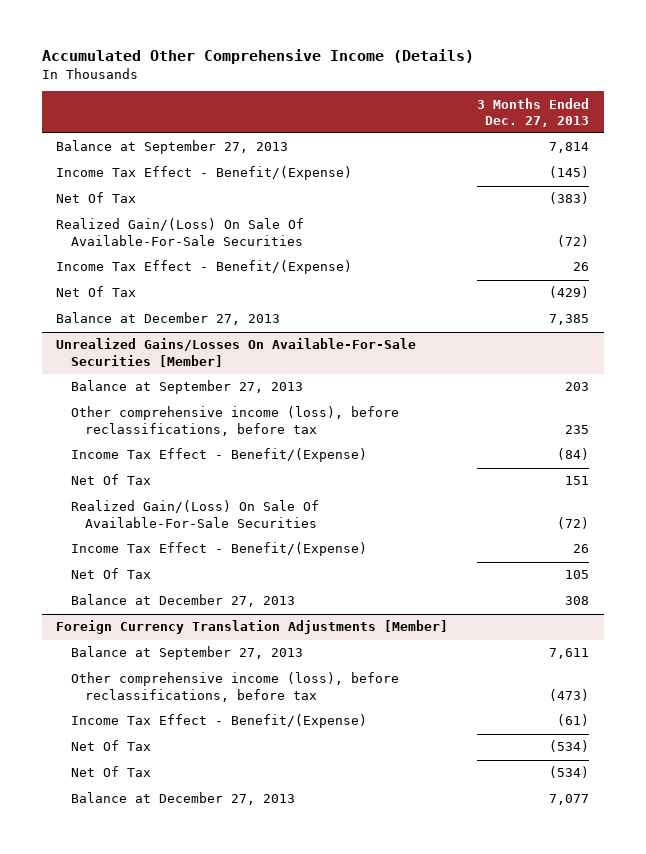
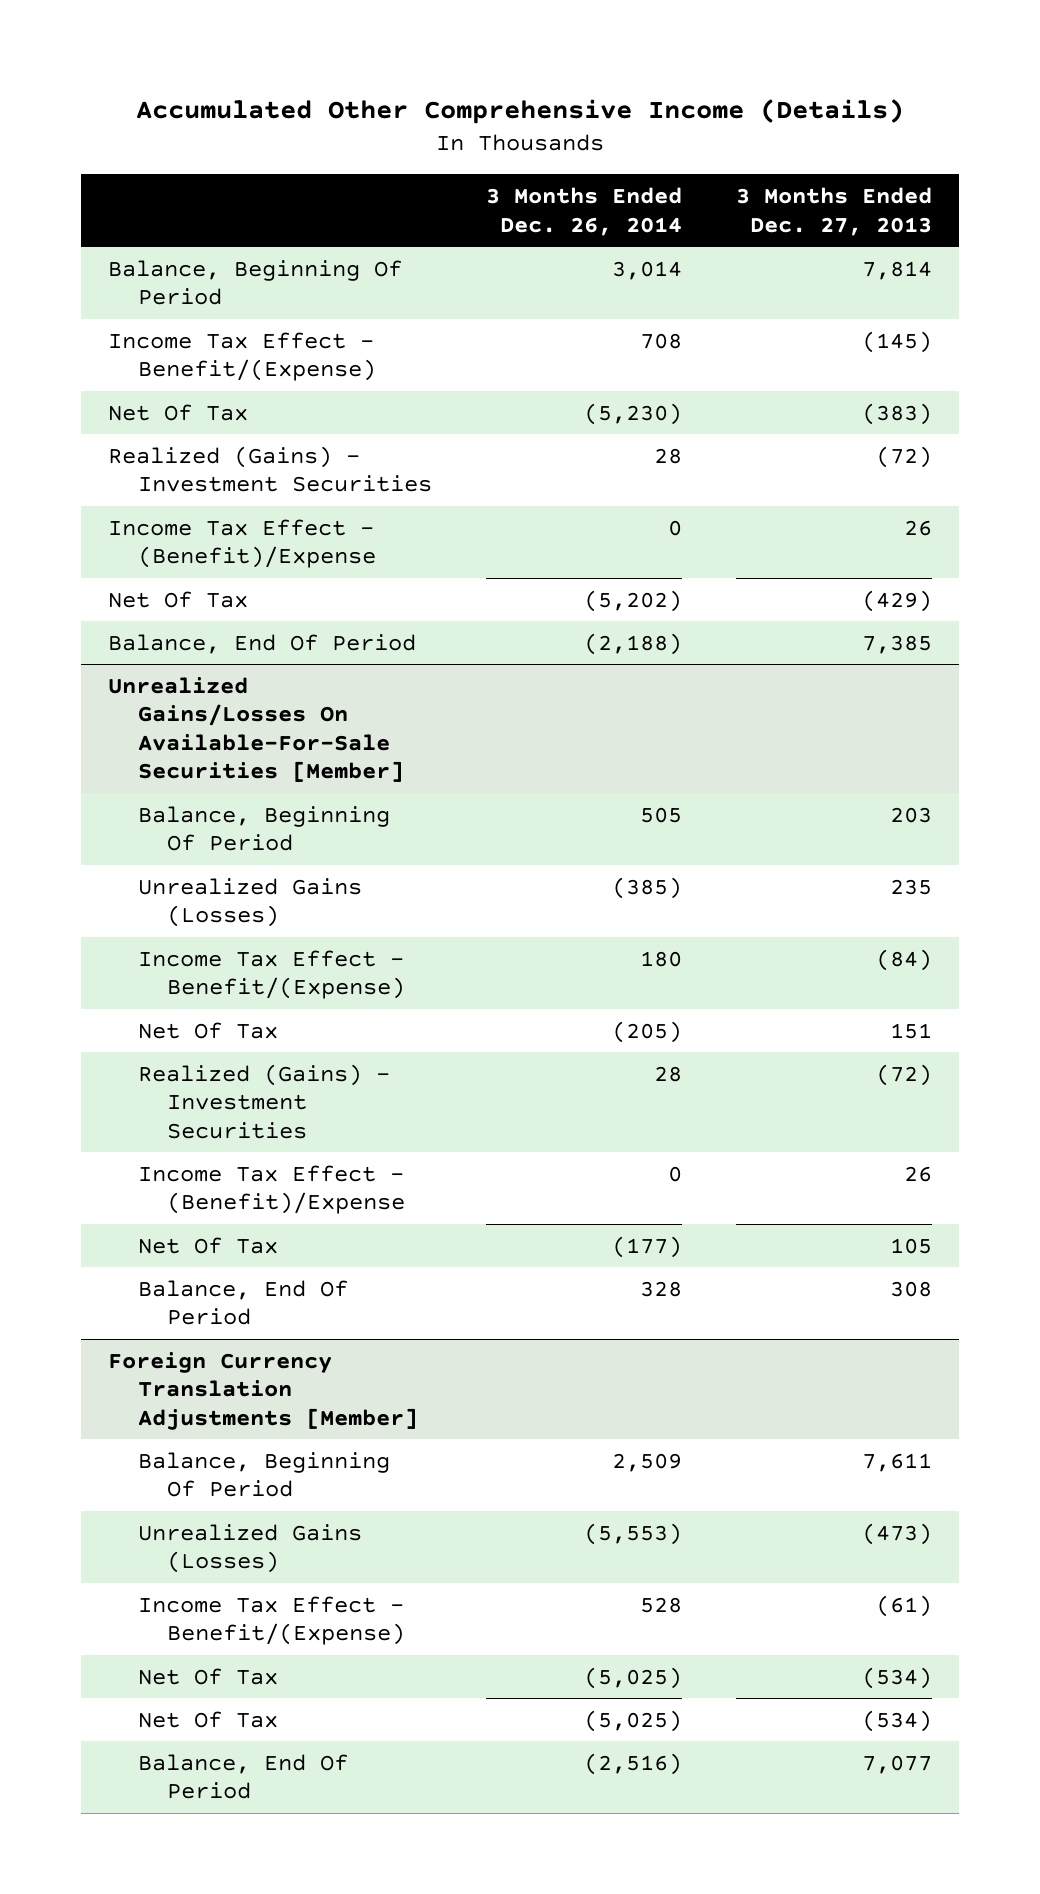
none -> [485,187,682,236] 3 Months Ended Dec. 26, 2014
[56,140,289,155] Balance at September 27, 2013 -> [107,259,402,306] Balance, Beginning Of Period
[56,218,305,246] Realized Gain/(Loss) On Sale Of Available-For-Sale Securities -> [107,445,432,493] Realized (Gains) - Investment Securities
[56,260,353,275] Income Tax Effect - Benefit/(Expense) -> [107,518,376,569] Income Tax Effect - (Benefit)/Expense
[56,312,281,326] Balance at December 27, 2013 -> [107,633,416,654] Balance, End Of Period
[70,380,303,395] Balance at September 27, 2013 -> [137,805,390,852] Balance, Beginning Of Period
[70,406,399,436] Other comprehensive income (loss), before reclassifications, before tax -> [137,877,362,928] Unrealized Gains (Losses)
[70,500,319,528] Realized Gain/(Loss) On Sale Of Available-For-Sale Securities -> [137,1063,390,1139] Realized (Gains) - Investment Securities
[70,542,367,557] Income Tax Effect - Benefit/(Expense) -> [137,1164,406,1215] Income Tax Effect - (Benefit)/Expense
[70,594,295,608] Balance at December 27, 2013 -> [137,1279,348,1326] Balance, End Of Period
[70,646,303,661] Balance at September 27, 2013 -> [137,1451,390,1498] Balance, Beginning Of Period
[70,672,399,702] Other comprehensive income (loss), before reclassifications, before tax -> [137,1523,362,1574] Unrealized Gains (Losses)
[70,792,295,806] Balance at December 27, 2013 -> [137,1753,348,1800] Balance, End Of Period

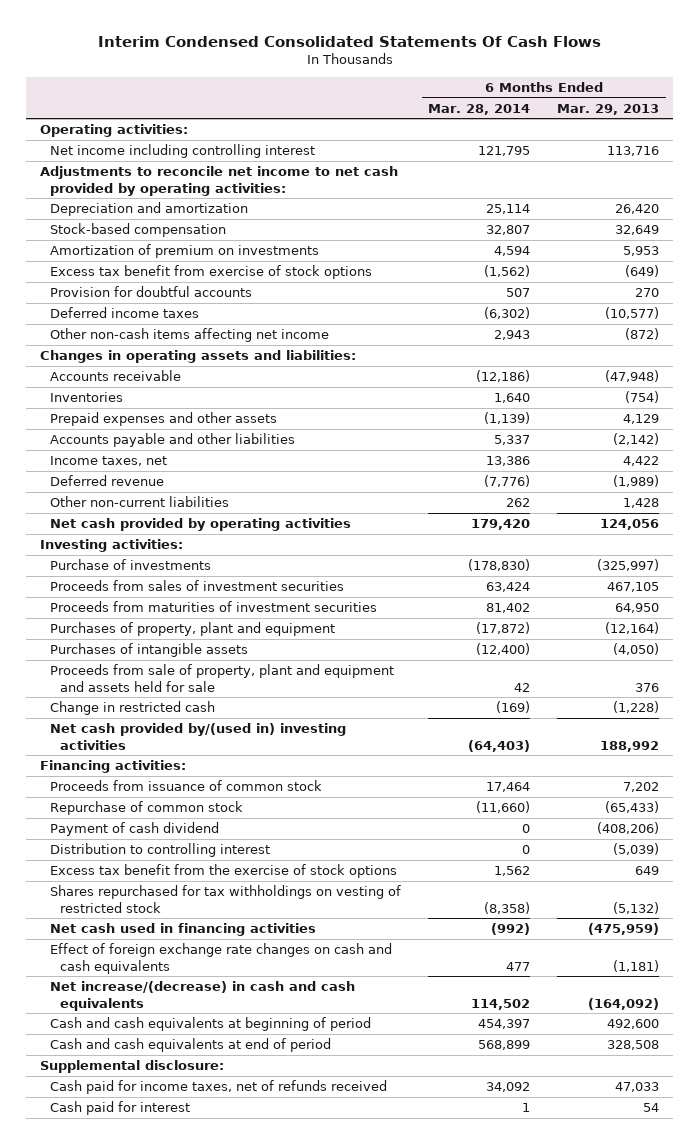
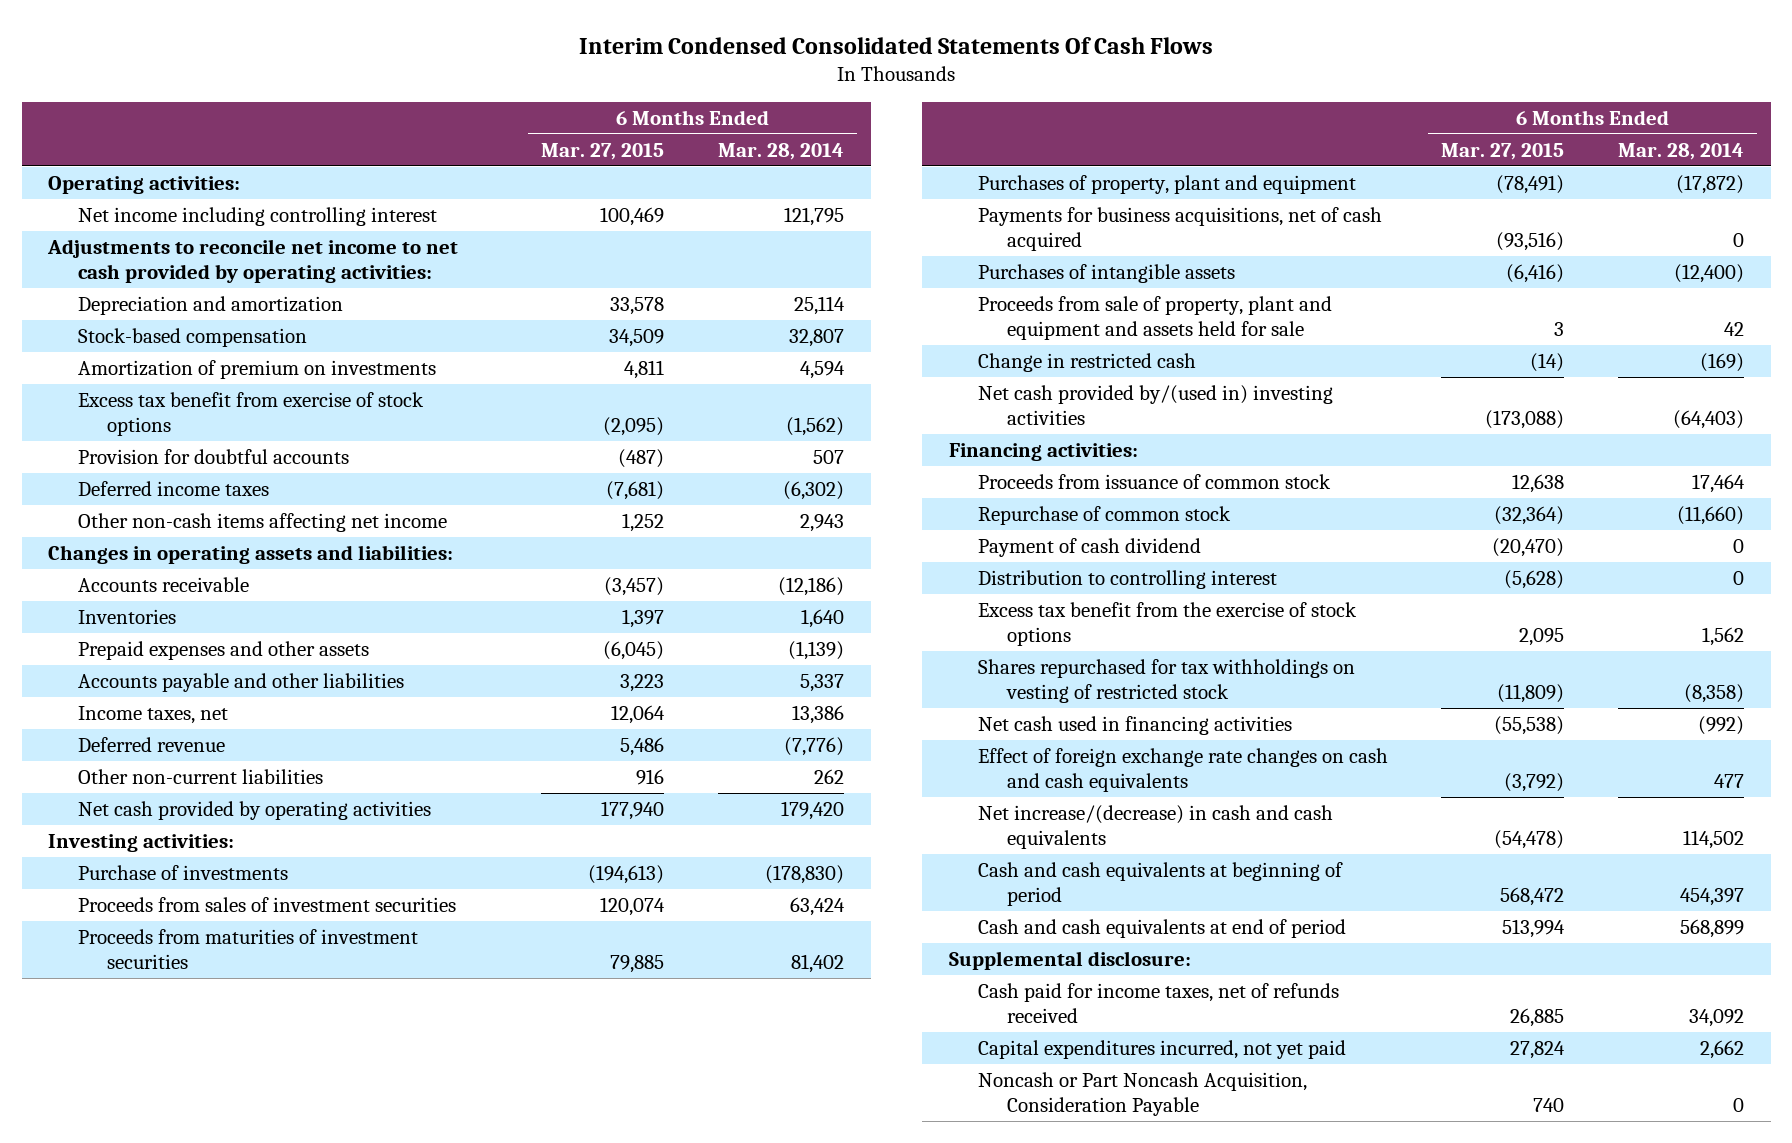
[557,103,660,115] Mar. 29, 2013 -> none
none -> [541,142,665,160] Mar. 27, 2015
none -> [977,207,1382,252] Payments for business acquisitions, net of cash acquired
[50,1101,191,1116] Cash paid for interest -> none
none -> [977,1040,1346,1060] Capital expenditures incurred, not yet paid
none -> [977,1072,1307,1117] Noncash or Part Noncash Acquisition, Consideration Payable

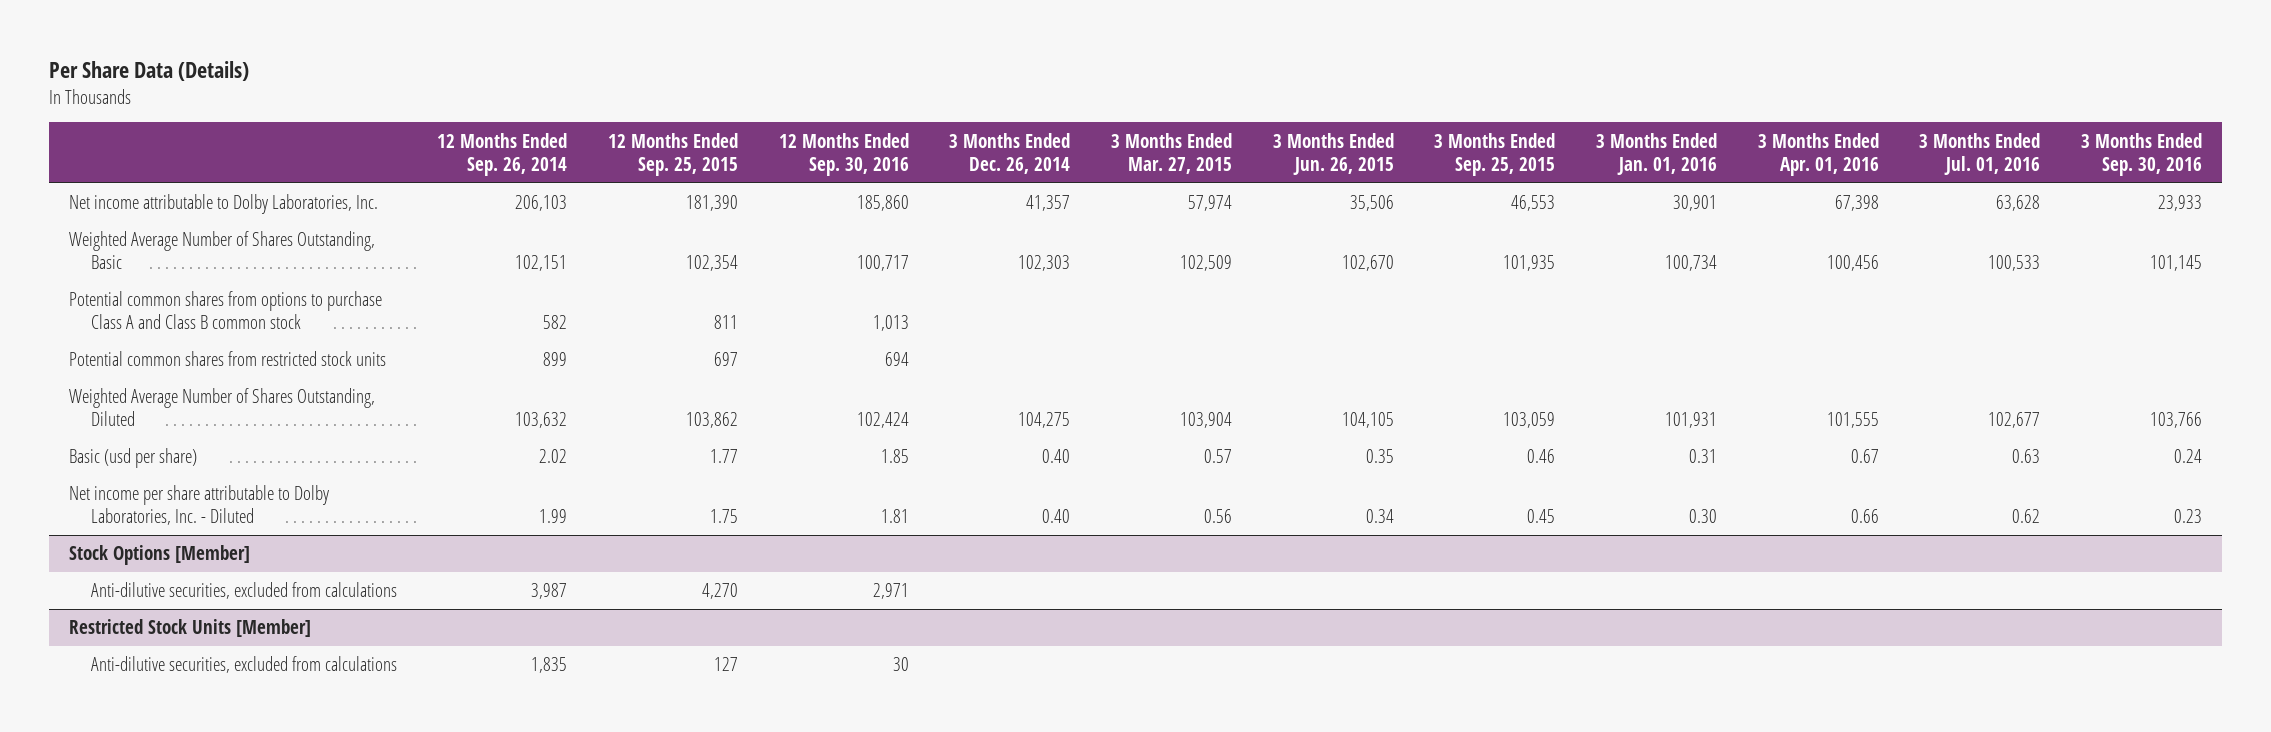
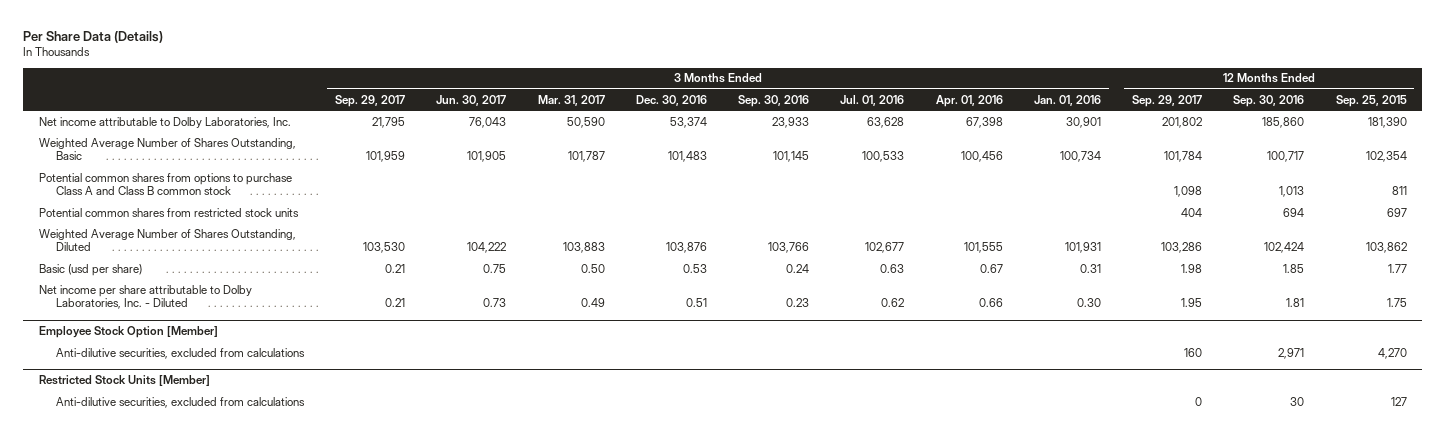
[437,132,568,176] 12 Months Ended Sep. 26, 2014 -> none
[949,132,1071,174] 3 Months Ended Dec. 26, 2014 -> none
[1111,132,1233,174] 3 Months Ended Mar. 27, 2015 -> none
[1272,132,1394,175] 3 Months Ended Jun. 26, 2015 -> none
[1434,132,1556,176] 3 Months Ended Sep. 25, 2015 -> none
none -> [335,94,406,107] Sep. 29, 2017
none -> [436,94,507,106] Jun. 30, 2017
none -> [537,94,605,106] Mar. 31, 2017
none -> [635,94,707,106] Dec. 30, 2016
none -> [1132,94,1203,107] Sep. 29, 2017
[69,545,251,566] Stock Options [Member] -> [39,326,219,339] Employee Stock Option [Member]

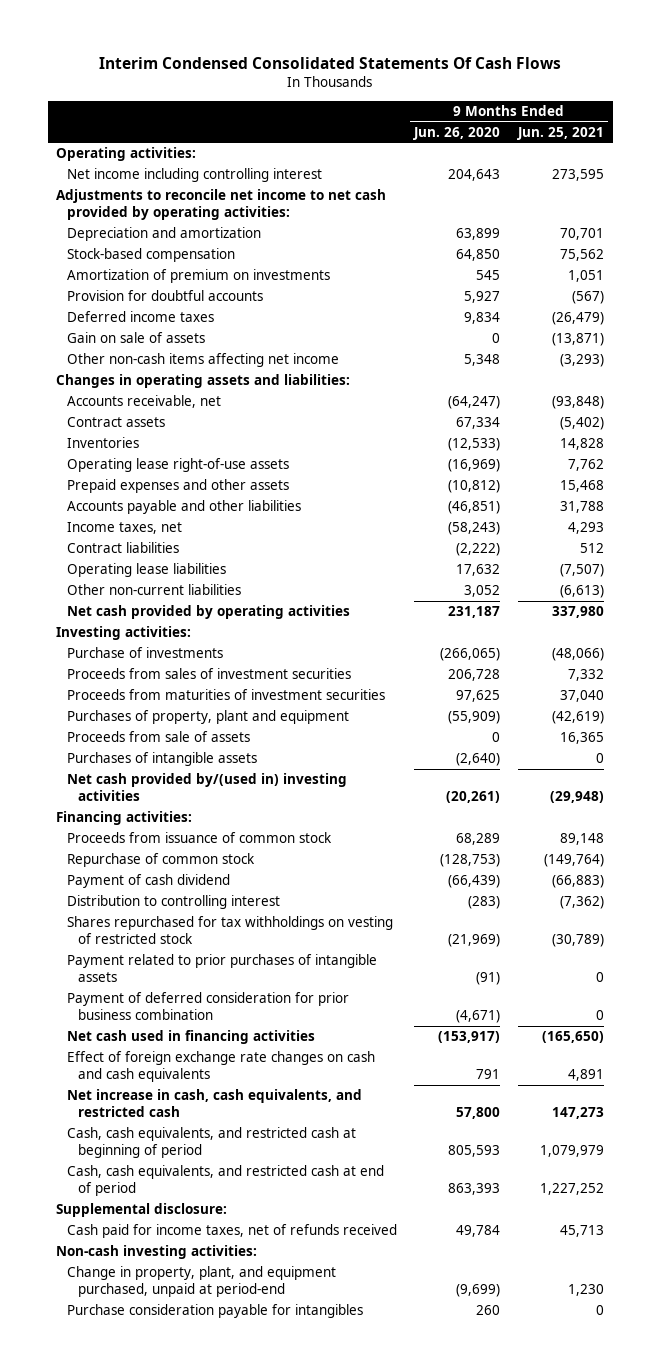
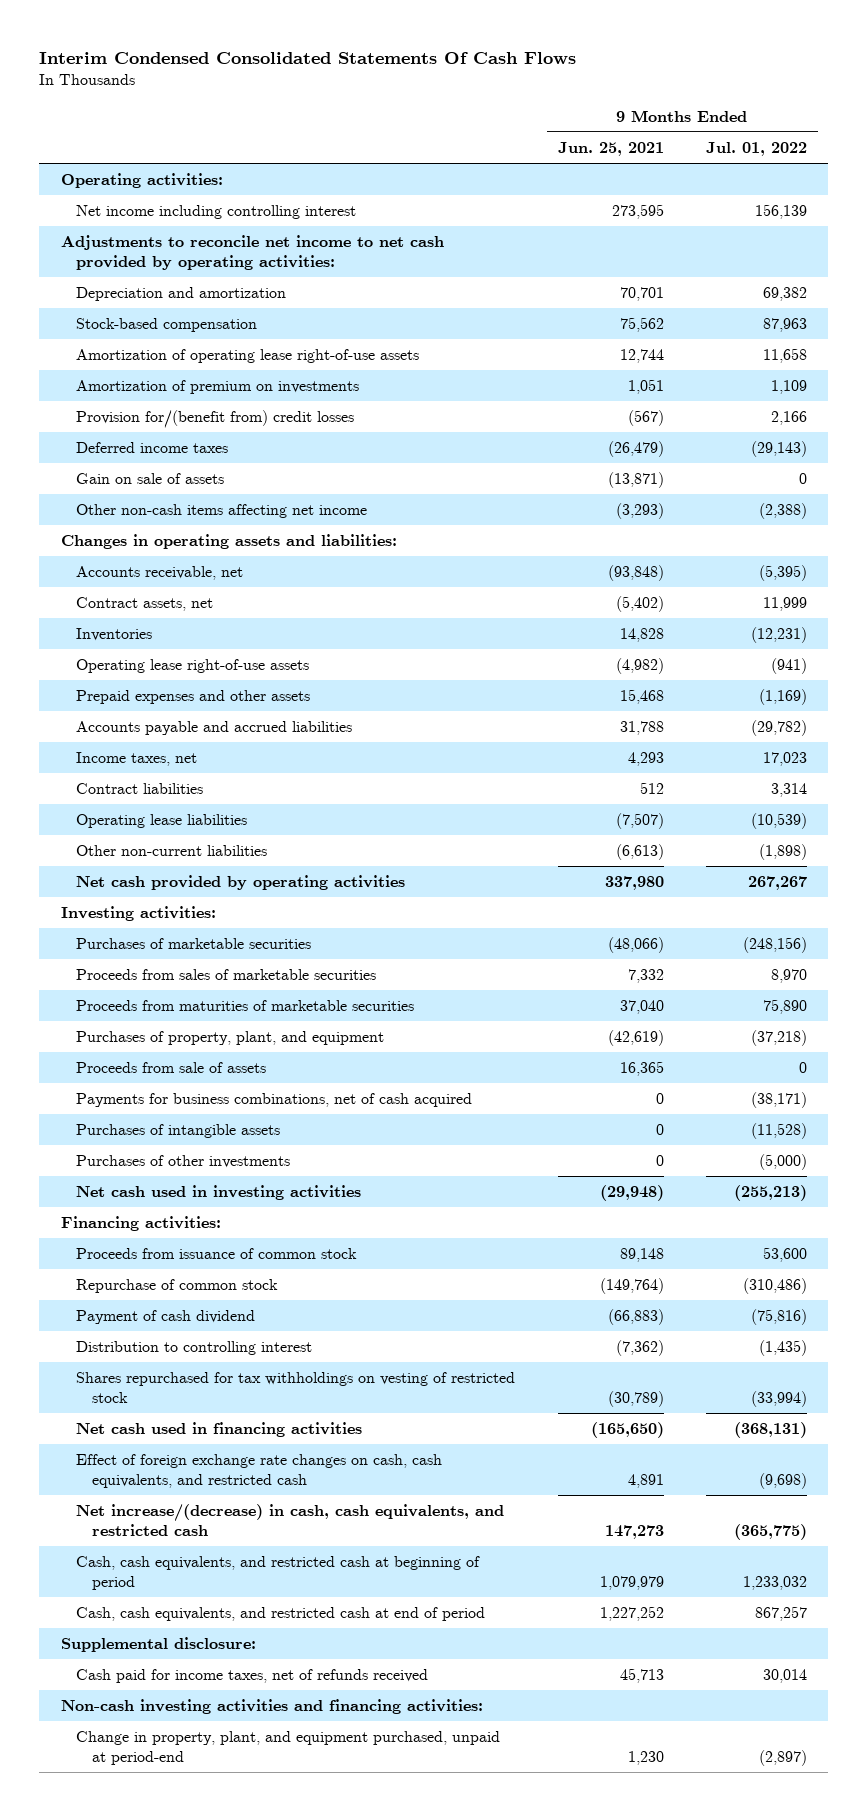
[413,126,501,140] Jun. 26, 2020 -> none
none -> [706,142,808,157] Jul. 01, 2022
none -> [76,349,420,364] Amortization of operating lease right-of-use assets
[66,290,263,302] Provision for doubtful accounts -> [76,410,355,429] Provision for/(benefit from) credit losses
[66,417,165,428] Contract assets -> [76,597,214,612] Contract assets, net
[568,459,605,472] 7,762 -> [615,658,664,675] (4,982)
[66,500,301,515] Accounts payable and other liabilities -> [76,721,353,736] Accounts payable and accrued liabilities
[66,647,223,659] Purchase of investments -> [76,938,312,950] Purchases of marketable securities
[66,668,351,680] Proceeds from sales of investment securities -> [76,969,377,981] Proceeds from sales of marketable securities
[66,689,385,701] Proceeds from maturities of investment securities -> [76,1000,415,1012] Proceeds from maturities of marketable securities
[66,710,349,725] Purchases of property, plant and equipment -> [76,1031,385,1046] Purchases of property, plant, and equipment
none -> [76,1093,473,1108] Payments for business combinations, net of cash acquired
none -> [76,1155,291,1169] Purchases of other investments
[66,773,347,802] Net cash provided by/(used in) investing activities -> [76,1185,362,1201] Net cash used in investing activities
[66,954,377,983] Payment related to prior purchases of intangible assets -> none
[66,992,349,1021] Payment of deferred consideration for prior business combination -> none
[66,1051,375,1083] Effect of foreign exchange rate changes on cash and cash equivalents -> [76,1454,443,1488] Effect of foreign exchange rate changes on cash, cash equivalents, and restricted cash
[66,1089,362,1118] Net increase in cash, cash equivalents, and restricted cash -> [76,1504,505,1536] Net increase/(decrease) in cash, cash equivalents, and restricted cash
[56,1245,258,1260] Non-cash investing activities: -> [60,1699,483,1715] Non-cash investing activities and financing activities:
[66,1304,363,1319] Purchase consideration payable for intangibles -> none

